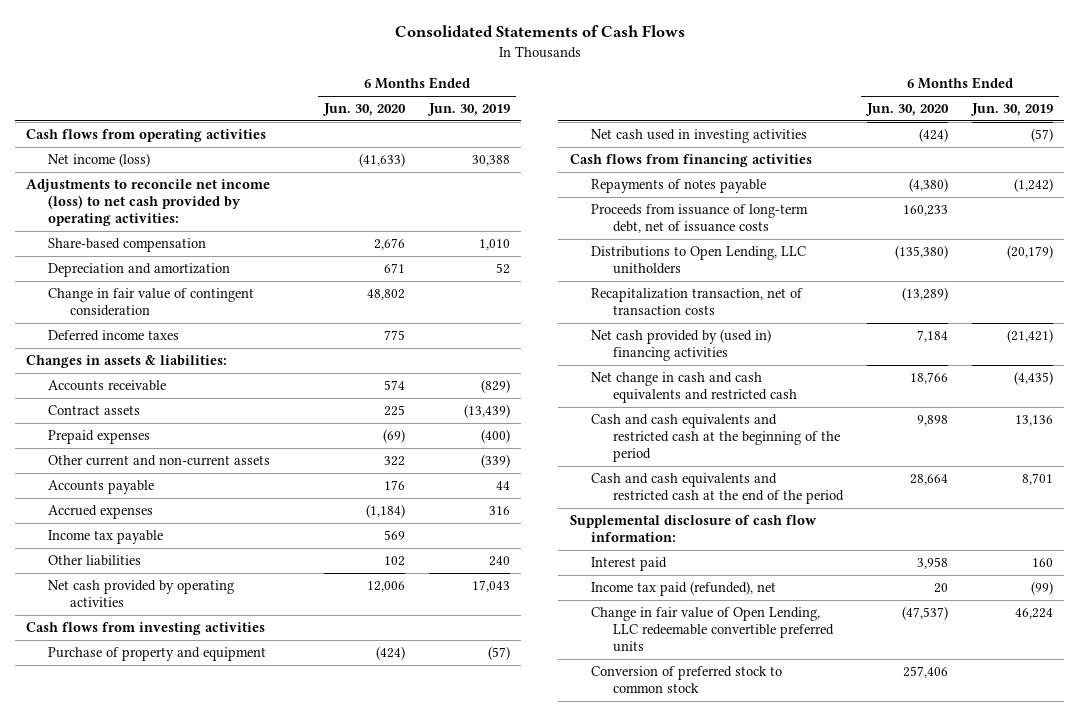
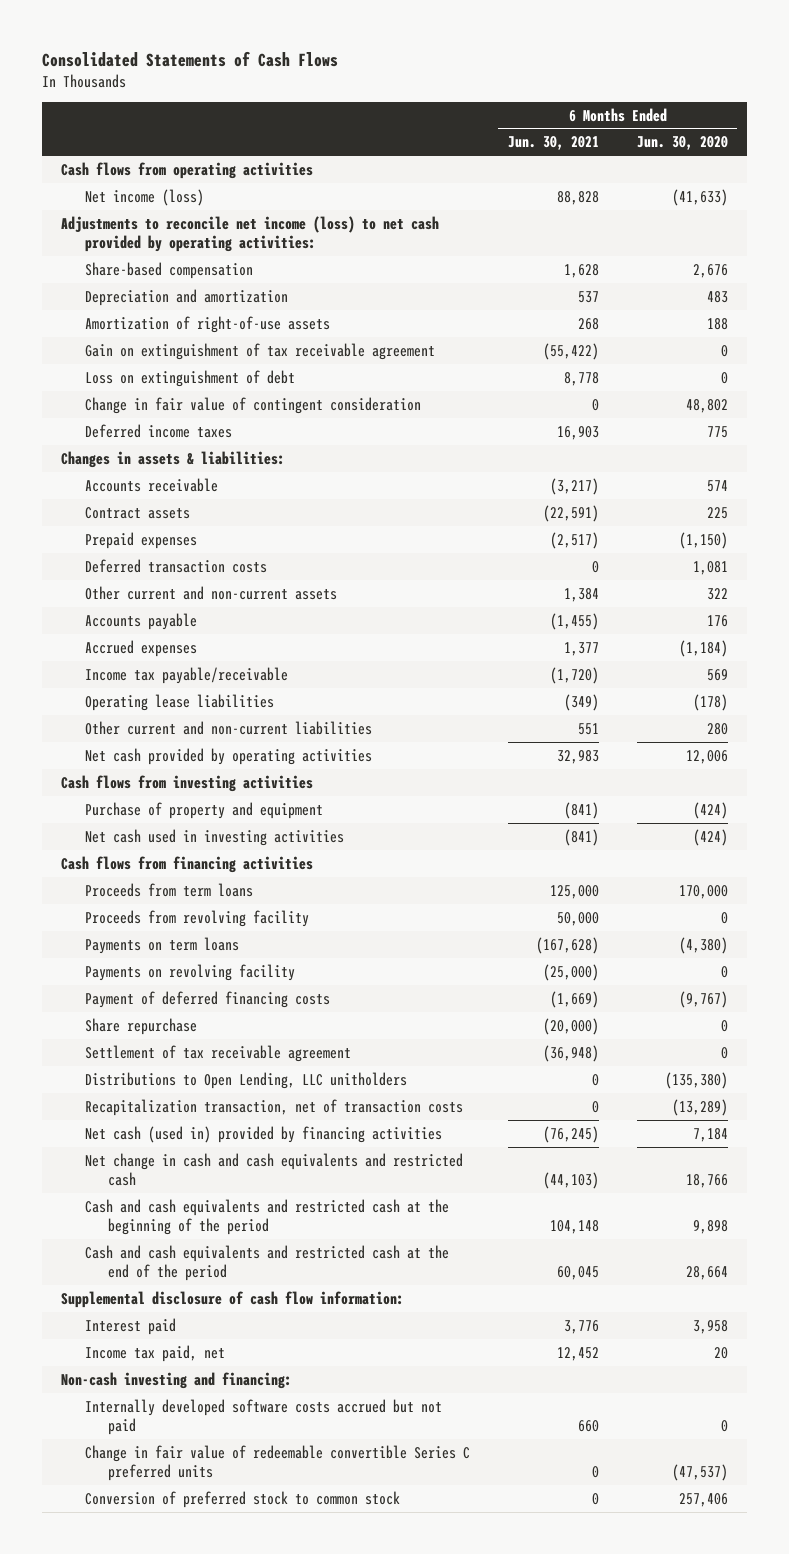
[426,103,510,117] Jun. 30, 2019 -> none
none -> [507,136,599,151] Jun. 30, 2021
[383,263,405,274] 671 -> [706,290,728,303] 483
none -> [84,315,330,333] Amortization of right-of-use assets
none -> [84,342,435,360] Gain on extinguishment of tax receivable agreement
none -> [84,369,295,387] Loss on extinguishment of debt
[382,429,405,444] (69) -> [678,531,728,549] (1,150)
none -> [84,558,267,573] Deferred transaction costs
[48,530,164,545] Income tax payable -> [84,666,288,684] Income tax payable/receivable
none -> [84,693,274,711] Operating lease liabilities
[48,555,142,567] Other liabilities -> [84,720,372,735] Other current and non-current liabilities
[383,556,405,567] 102 -> [706,722,728,735] 280
[591,204,809,234] Proceeds from issuance of long-term debt, net of issuance costs -> none
none -> [84,882,253,897] Proceeds from term loans
none -> [84,909,309,927] Proceeds from revolving facility
[591,179,767,194] Repayments of notes payable -> [84,936,239,954] Payments on term loans
none -> [84,963,295,981] Payments on revolving facility
none -> [84,990,330,1008] Payment of deferred financing costs
none -> [84,1017,197,1035] Share repurchase
none -> [84,1044,351,1062] Settlement of tax receivable agreement
[591,329,772,362] Net cash provided by (used in) financing activities -> [84,1125,442,1143] Net cash (used in) provided by financing activities
[591,581,777,597] Income tax paid (refunded), net -> [84,1344,225,1362] Income tax paid, net
none -> [61,1371,293,1389] Non-cash investing and financing:
none -> [84,1398,442,1435] Internally developed software costs accrued but not paid
[591,607,835,653] Change in fair value of Open Lending, LLC redeemable convertible preferred units -> [84,1444,470,1481] Change in fair value of redeemable convertible Series C preferred units

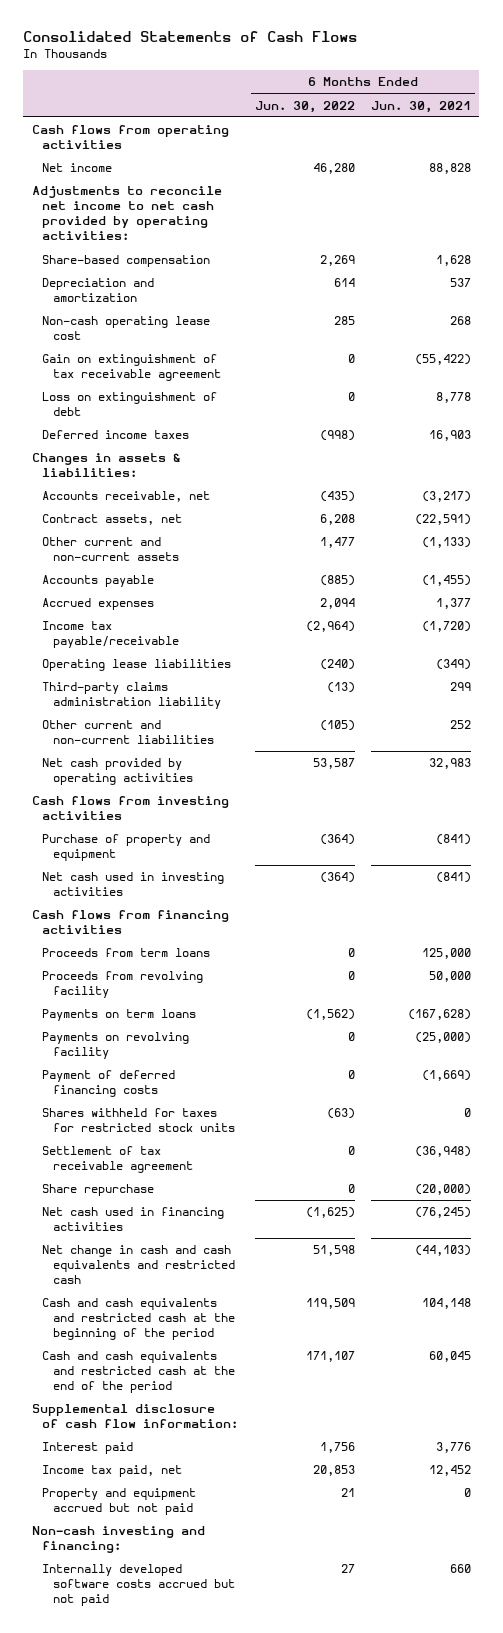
[636,136,728,151] Jun. 30, 2020 -> none
none -> [254,100,355,113] Jun. 30, 2022
[84,188,204,206] Net income (loss) -> [42,163,113,173] Net income
[61,215,440,252] Adjustments to reconcile net income (loss) to net cash provided by operating activities: -> [31,186,222,241] Adjustments to reconcile net income to net cash provided by operating activities:
[84,315,330,333] Amortization of right-of-use assets -> [42,316,211,341] Non-cash operating lease cost
[84,396,421,414] Change in fair value of contingent consideration -> none
[84,531,197,549] Prepaid expenses -> none
[84,558,267,573] Deferred transaction costs -> none
[84,477,218,492] Accounts receivable -> [42,491,211,503] Accounts receivable, net
[84,506,190,519] Contract assets -> [42,514,183,526] Contract assets, net
[563,587,599,602] 1,384 -> [422,537,472,549] (1,133)
none -> [42,682,221,710] Third-party claims administration liability
[577,722,599,735] 551 -> [450,720,472,730] 252
none -> [42,1108,235,1133] Shares withheld for taxes for restricted stock units
[84,1071,407,1089] Distributions to Open Lending, LLC unitholders -> none
[84,1098,463,1116] Recapitalization transaction, net of transaction costs -> none
[84,1017,197,1035] Share repurchase -> [42,1184,155,1197] Share repurchase
[84,1125,442,1143] Net cash (used in) provided by financing activities -> [42,1207,225,1232] Net cash used in financing activities
none -> [42,1488,197,1516] Property and equipment accrued but not paid
[84,1444,470,1481] Change in fair value of redeemable convertible Series C preferred units -> none
[84,1490,400,1508] Conversion of preferred stock to common stock -> none

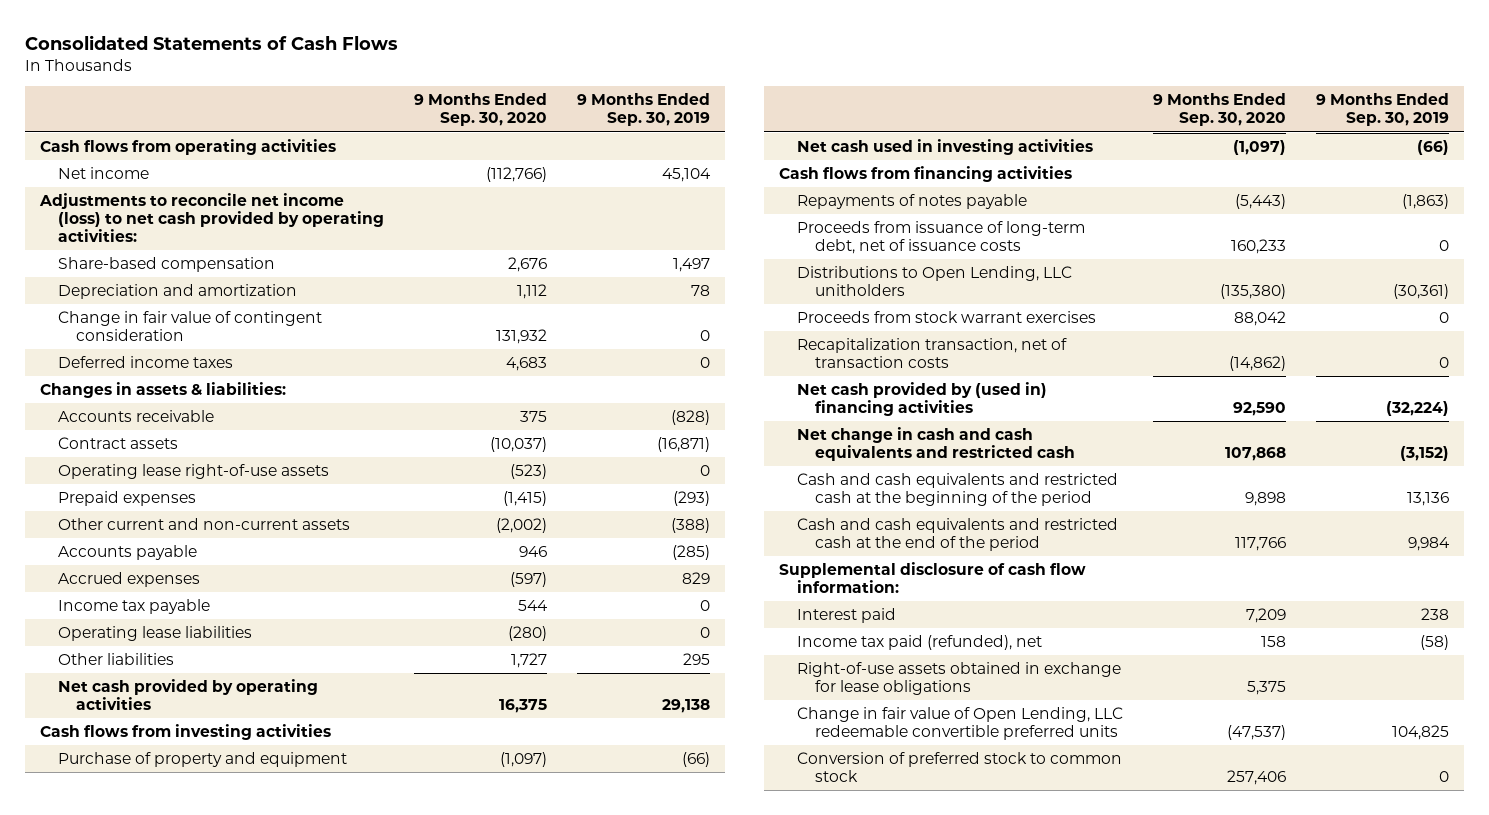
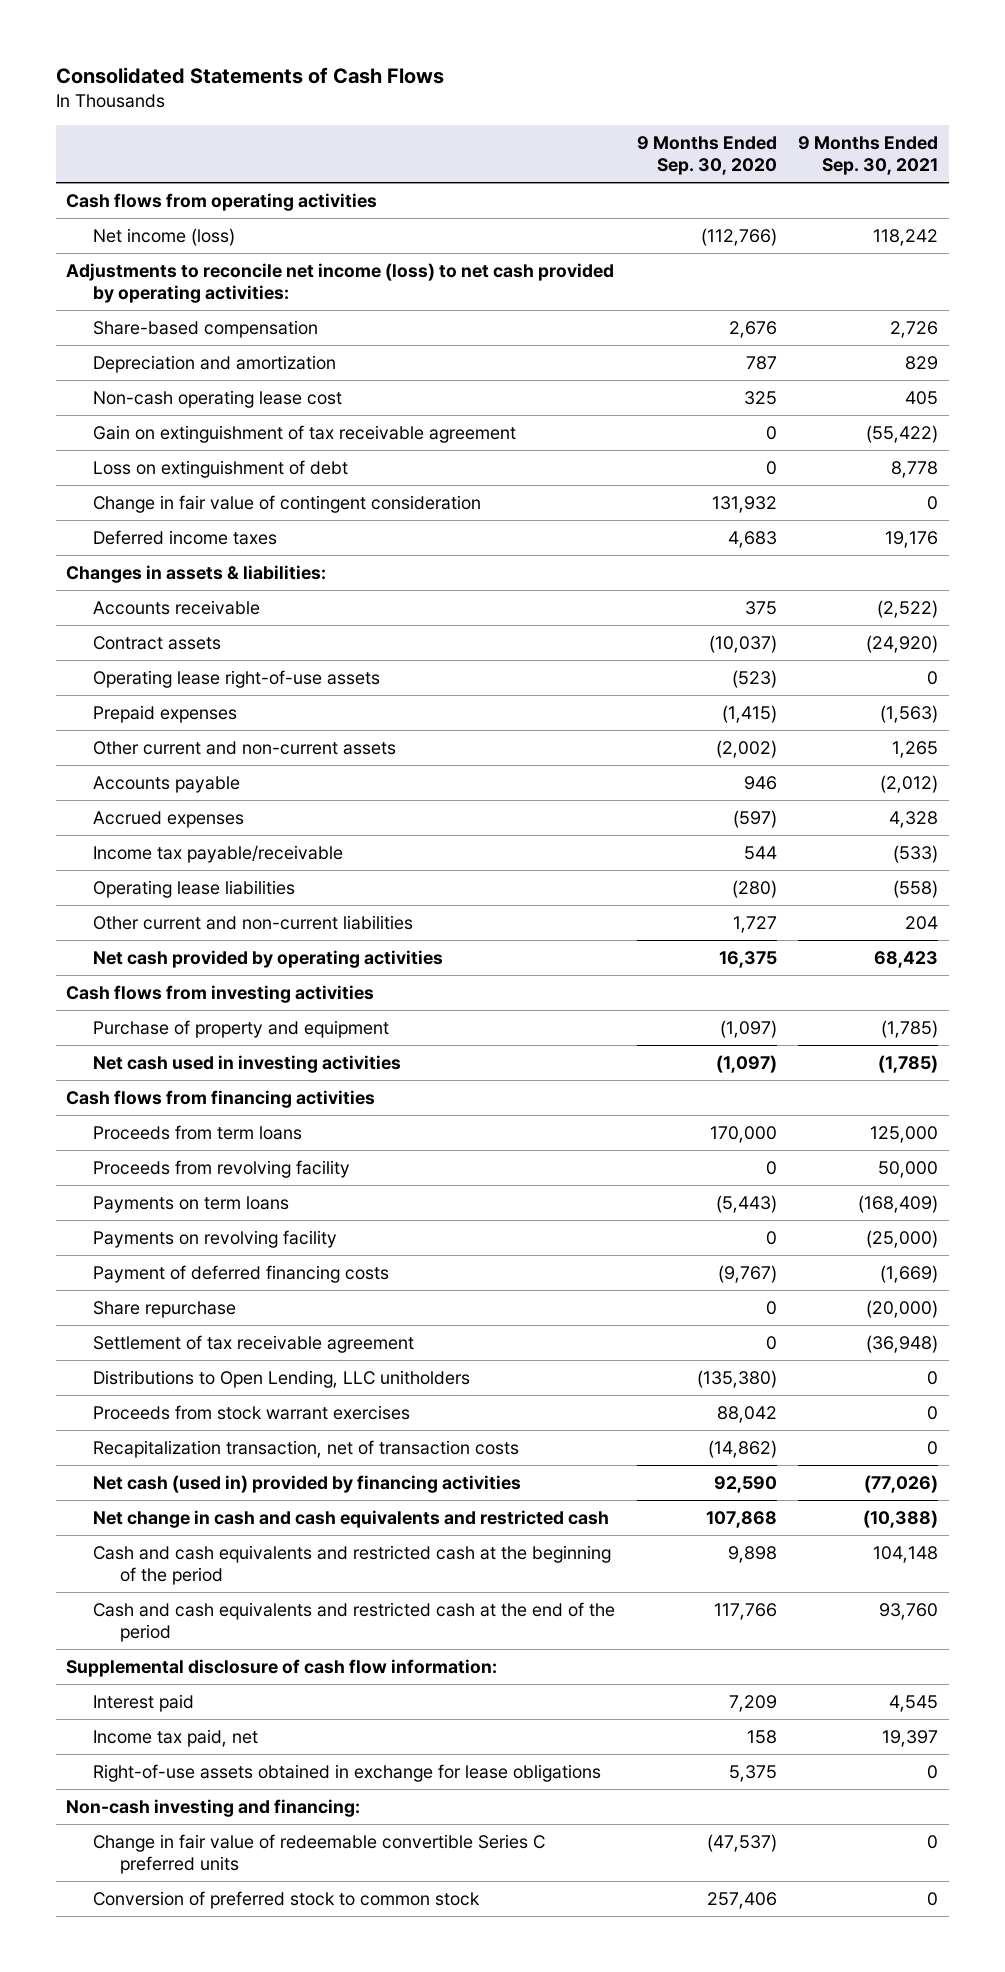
[577,93,711,127] 9 Months Ended Sep. 30, 2019 -> none
none -> [798,136,939,175] 9 Months Ended Sep. 30, 2021
[58,167,150,180] Net income -> [93,228,236,247] Net income (loss)
[517,284,548,300] 1,112 -> [745,356,777,371] 787
none -> [93,390,343,409] Non-cash operating lease cost
none -> [93,425,517,444] Gain on extinguishment of tax receivable agreement
none -> [93,460,349,479] Loss on extinguishment of debt
[58,599,211,615] Income tax payable -> [93,845,344,864] Income tax payable/receivable
[58,653,175,666] Other liabilities -> [93,915,414,931] Other current and non-current liabilities
[796,221,1085,255] Proceeds from issuance of long-term debt, net of issuance costs -> none
none -> [93,1125,303,1141] Proceeds from term loans
none -> [93,1160,351,1179] Proceeds from revolving facility
[796,194,1027,210] Repayments of notes payable -> [93,1196,290,1214] Payments on term loans
none -> [93,1230,338,1249] Payments on revolving facility
none -> [93,1265,390,1284] Payment of deferred financing costs
none -> [93,1301,237,1319] Share repurchase
none -> [93,1335,415,1354] Settlement of tax receivable agreement
[796,382,1047,417] Net cash provided by (used in) financing activities -> [93,1475,522,1494] Net cash (used in) provided by financing activities
[796,635,1042,651] Income tax paid (refunded), net -> [93,1729,259,1748] Income tax paid, net
none -> [66,1799,361,1818] Non-cash investing and financing:
[796,707,1123,741] Change in fair value of Open Lending, LLC redeemable convertible preferred units -> [93,1834,546,1874] Change in fair value of redeemable convertible Series C preferred units

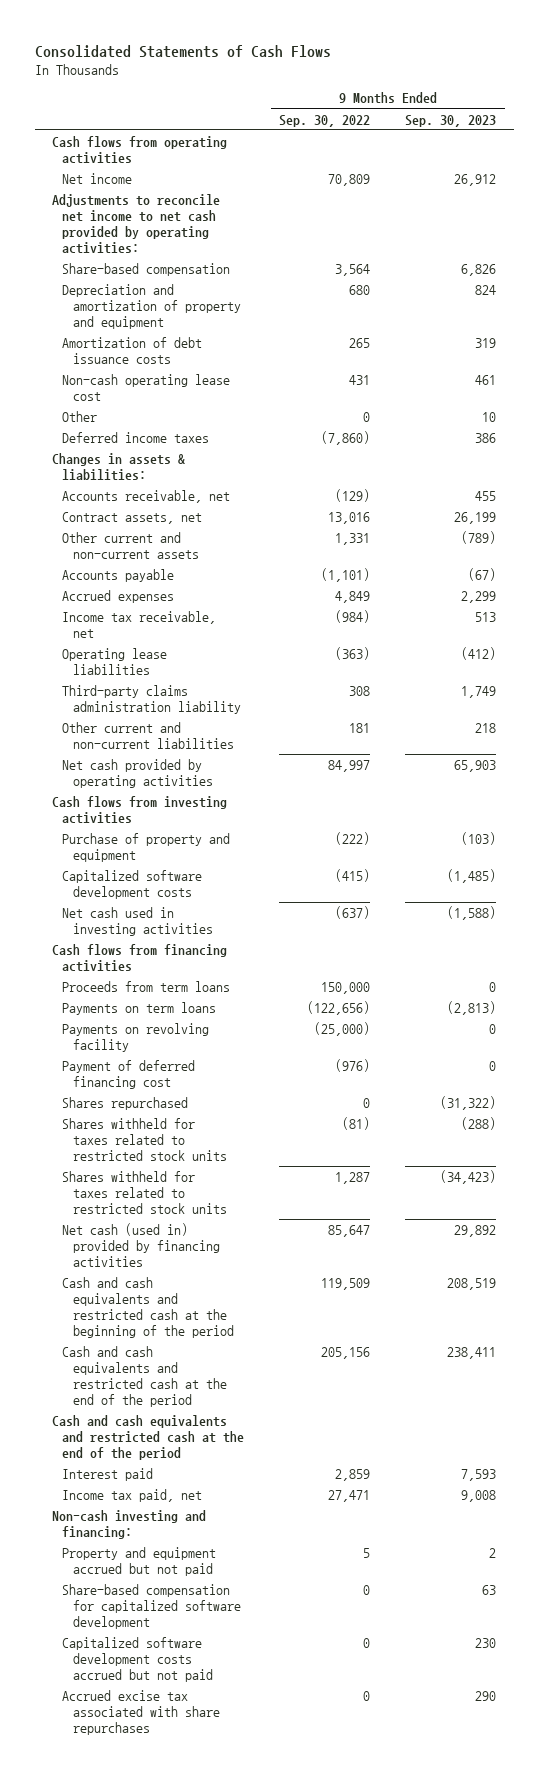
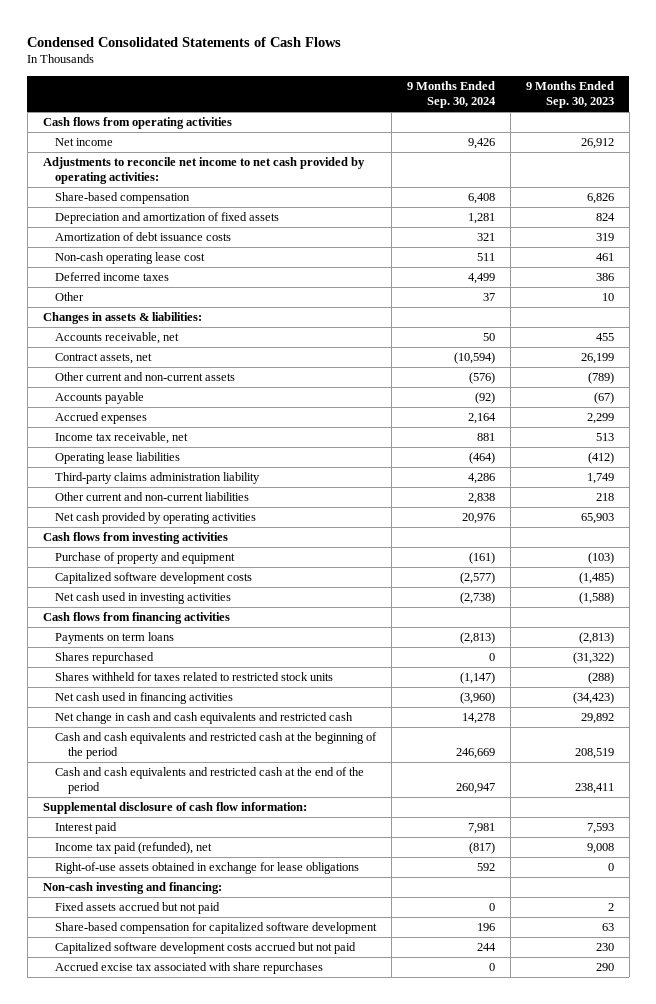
[34,44,331,58] Consolidated Statements of Cash Flows -> [27,36,342,47] Condensed Consolidated Statements of Cash Flows
[279,114,371,127] Sep. 30, 2022 -> none
none -> [407,81,497,109] 9 Months Ended Sep. 30, 2024
[62,283,241,329] Depreciation and amortization of property and equipment -> [55,212,280,225] Depreciation and amortization of fixed assets
[62,410,98,422] Other -> [55,292,85,302] Other
[62,980,231,992] Proceeds from term loans -> none
[62,1022,210,1052] Payments on revolving facility -> none
[62,1059,196,1089] Payment of deferred financing cost -> none
[62,1170,227,1214] Shares withheld for taxes related to restricted stock units -> [55,692,234,705] Net cash used in financing activities
[62,1222,220,1267] Net cash (used in) provided by financing activities -> [55,712,354,725] Net change in cash and cash equivalents and restricted cash
[52,1414,245,1460] Cash and cash equivalents and restricted cash at the end of the period -> [42,802,307,815] Supplemental disclosure of cash flow information:
[62,1488,203,1502] Income tax paid, net -> [55,842,213,855] Income tax paid (refunded), net
none -> [55,862,360,875] Right-of-use assets obtained in exchange for lease obligations
[62,1546,217,1576] Property and equipment accrued but not paid -> [55,902,221,915] Fixed assets accrued but not paid

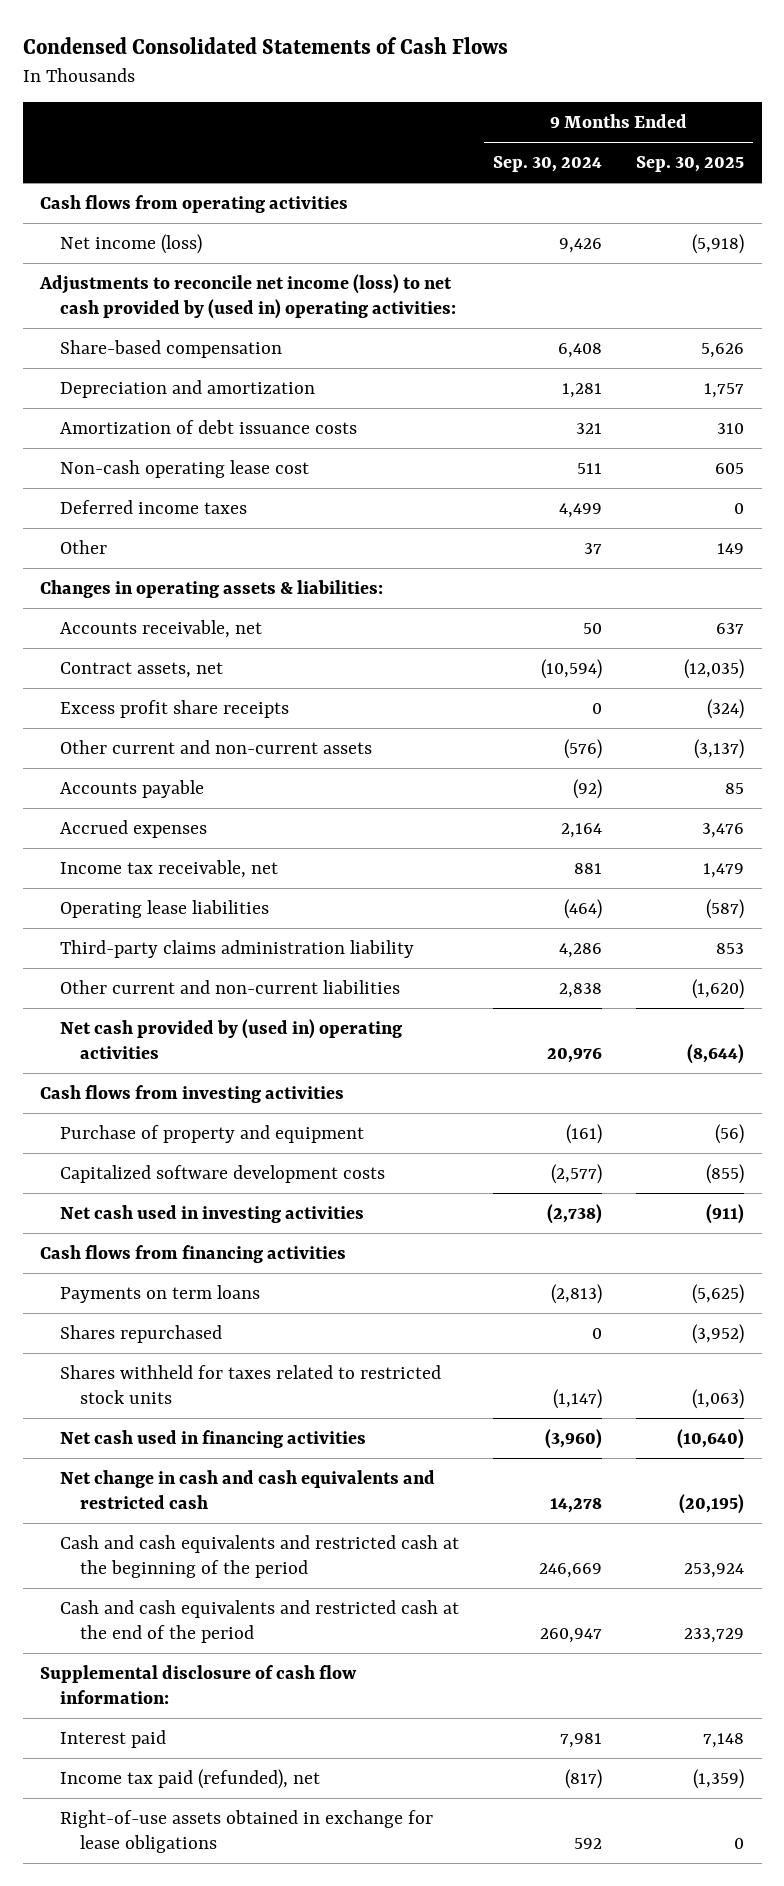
[525,81,614,109] 9 Months Ended Sep. 30, 2023 -> none
none -> [636,156,745,173] Sep. 30, 2025
[55,138,114,147] Net income -> [59,233,202,254] Net income (loss)
[42,157,365,185] Adjustments to reconcile net income to net cash provided by operating activities: -> [38,273,456,320] Adjustments to reconcile net income (loss) to net cash provided by (used in) operating activities:
[55,212,280,225] Depreciation and amortization of fixed assets -> [59,379,315,398] Depreciation and amortization
[42,312,202,325] Changes in assets & liabilities: -> [39,579,383,598] Changes in operating assets & liabilities:
none -> [59,699,289,718] Excess profit share receipts
[55,512,257,525] Net cash provided by operating activities -> [59,1018,402,1060] Net cash provided by (used in) operating activities
[42,882,222,895] Non-cash investing and financing: -> none
[55,902,221,915] Fixed assets accrued but not paid -> none
[55,922,378,935] Share-based compensation for capitalized software development -> none
[55,942,357,955] Capitalized software development costs accrued but not paid -> none
[55,962,324,975] Accrued excise tax associated with share repurchases -> none

